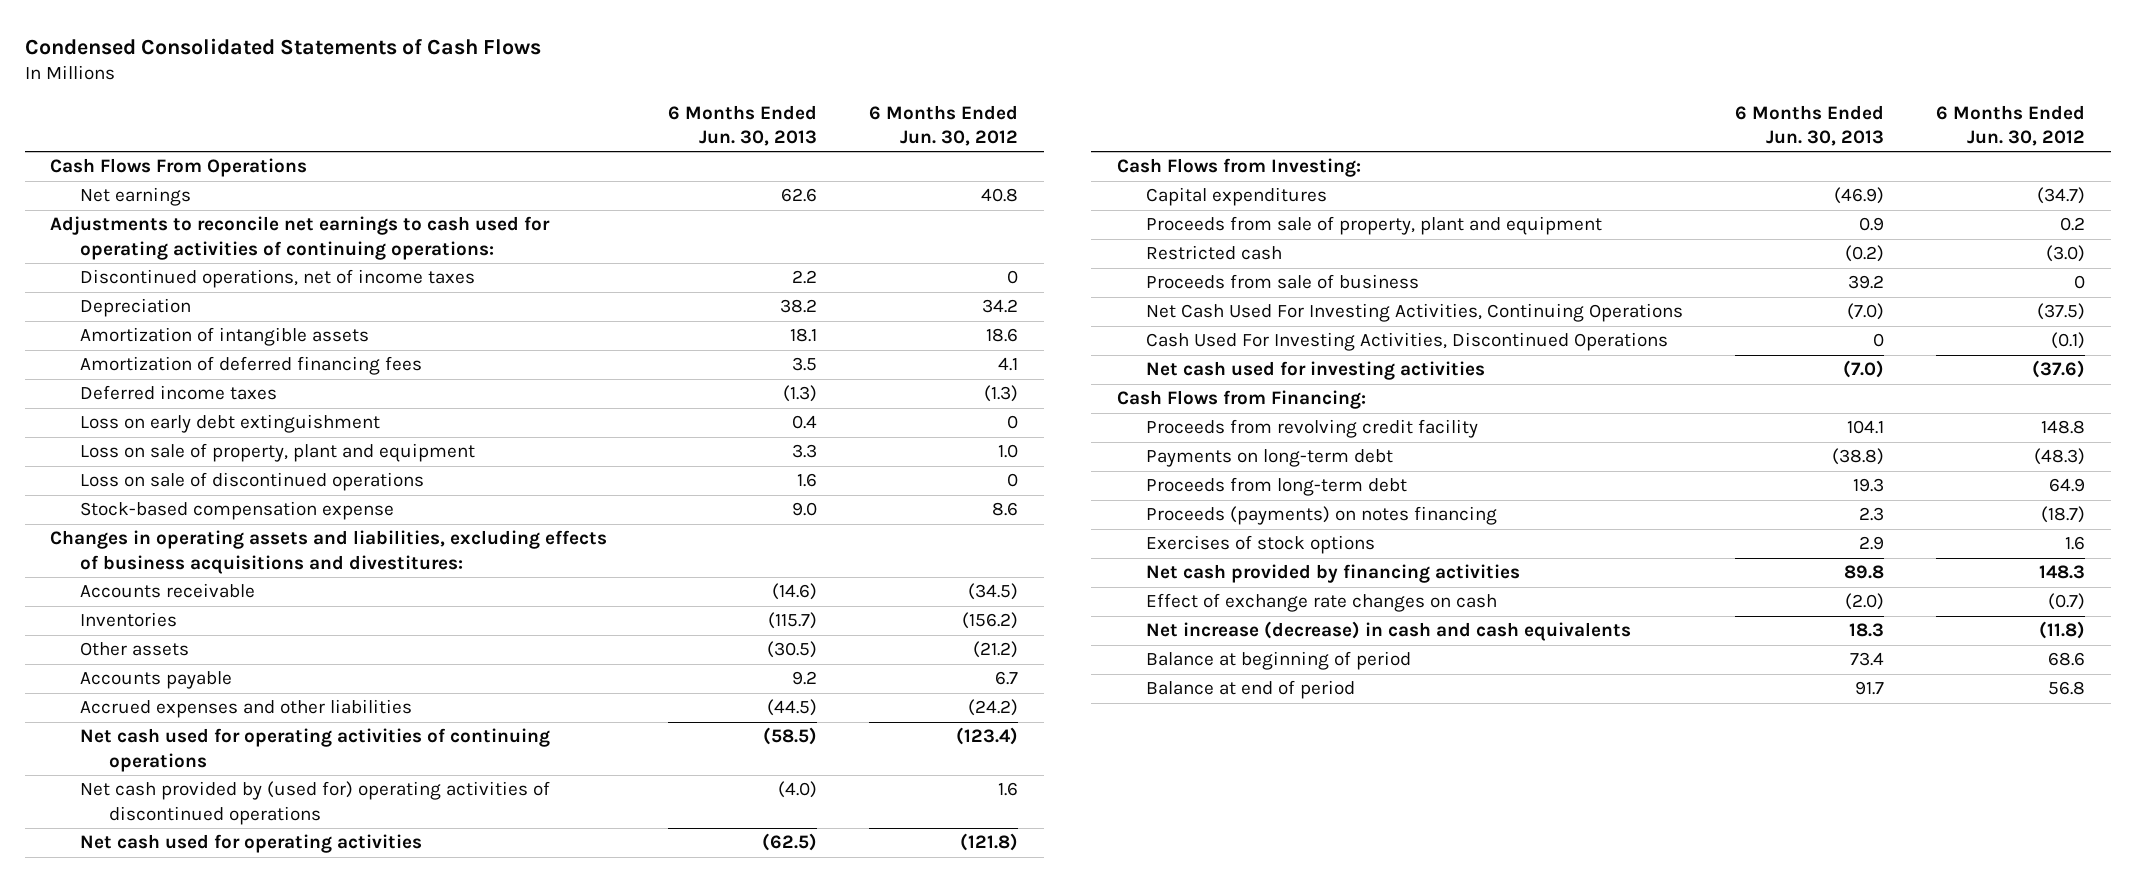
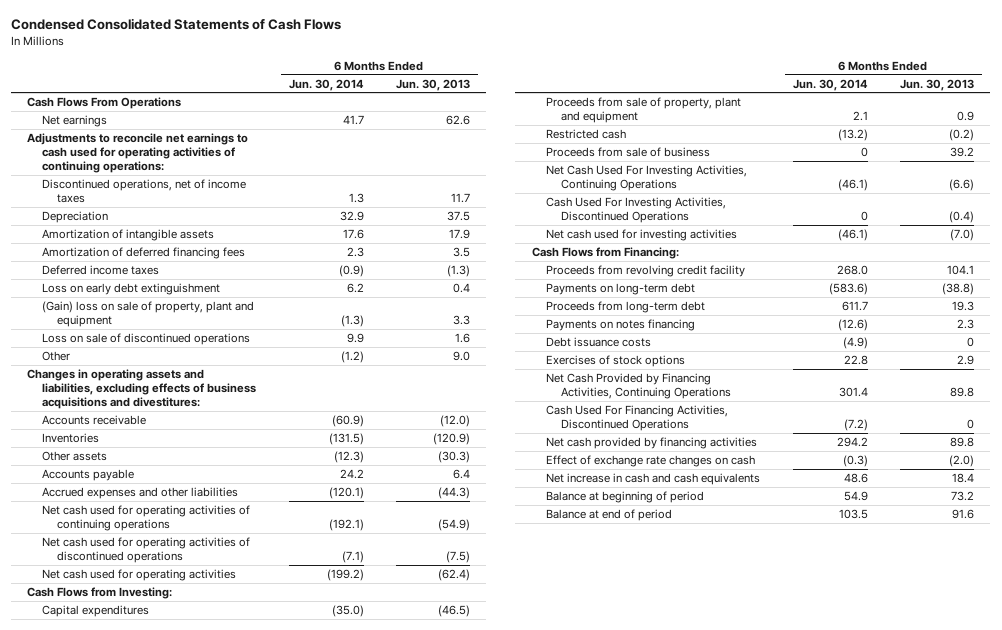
[869,104,1019,146] 6 Months Ended Jun. 30, 2012 -> none
none -> [288,78,364,91] Jun. 30, 2014
[792,270,818,285] 2.2 -> [450,193,470,204] 11.7
[780,299,818,314] 38.2 -> [446,211,470,222] 37.5
[790,328,818,343] 18.1 -> [448,229,470,240] 17.9
[79,443,475,463] Loss on sale of property, plant and equipment -> [42,301,255,328] (Gain) loss on sale of property, plant and equipment
[79,501,394,521] Stock-based compensation expense -> [42,351,71,362] Other
[772,583,818,601] (14.6) -> [439,415,470,428] (12.0)
[768,612,818,630] (115.7) -> [432,433,470,446] (120.9)
[767,641,818,659] (30.5) -> [437,451,470,464] (30.3)
[792,671,818,686] 9.2 -> [452,469,470,480] 6.4
[767,699,818,717] (44.5) -> [437,487,470,500] (44.3)
[763,727,818,746] (58.5) -> [437,519,470,532] (54.9)
[79,781,550,825] Net cash provided by (used for) operating activities of discontinued operations -> [42,537,251,564] Net cash used for operating activities of discontinued operations
[778,781,818,799] (4.0) -> [445,551,470,564] (7.5)
[762,833,818,852] (62.5) -> [437,569,470,582] (62.4)
[1834,187,1885,205] (46.9) -> [437,605,470,618] (46.5)
[1847,303,1885,321] (7.0) -> [949,179,975,192] (6.6)
[1873,333,1885,348] 0 -> [949,211,975,224] (0.4)
[1146,506,1498,526] Proceeds (payments) on notes financing -> [546,319,696,332] Payments on notes financing
none -> [546,337,652,348] Debt issuance costs
none -> [546,373,732,400] Net Cash Provided by Financing Activities, Continuing Operations
none -> [546,405,729,432] Cash Used For Financing Activities, Discontinued Operations
[1146,621,1632,642] Net increase (decrease) in cash and cash equivalents -> [546,473,761,486] Net increase in cash and cash equivalents
[1849,623,1885,638] 18.3 -> [952,473,975,484] 18.4
[1850,652,1885,667] 73.4 -> [951,491,975,502] 73.2
[1855,681,1885,696] 91.7 -> [952,509,975,520] 91.6

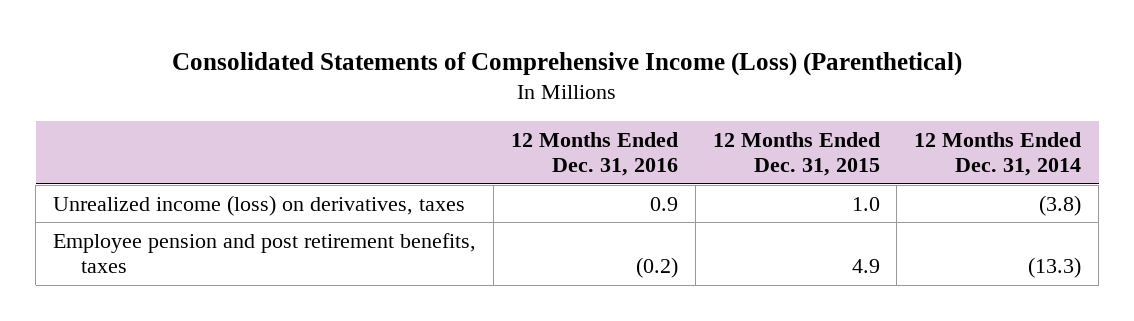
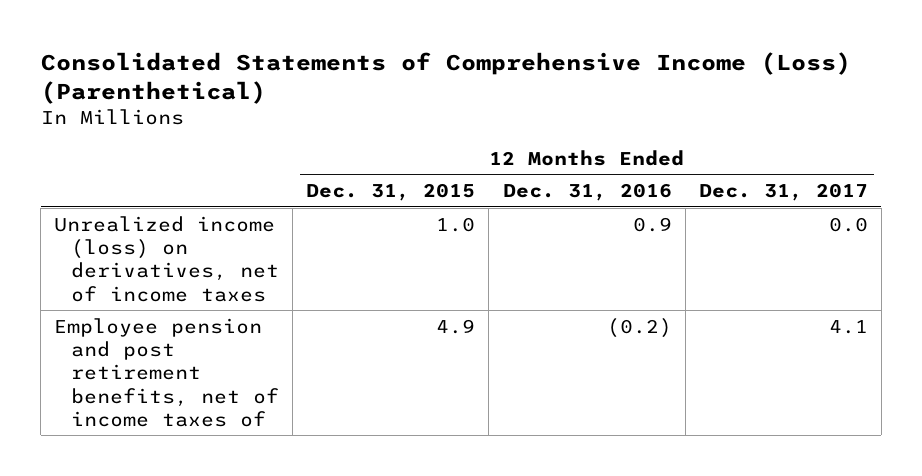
[914,131,1082,177] 12 Months Ended Dec. 31, 2014 -> none
none -> [698,183,868,202] Dec. 31, 2017
[53,194,466,216] Unrealized income (loss) on derivatives, taxes -> [54,215,280,302] Unrealized income (loss) on derivatives, net of income taxes
[53,232,477,274] Employee pension and post retirement benefits, taxes -> [54,317,280,427] Employee pension and post retirement benefits, net of income taxes of

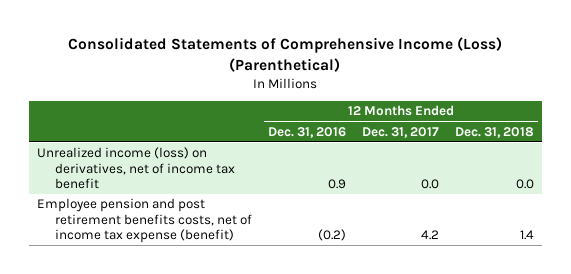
[306,183,476,202] Dec. 31, 2015 -> none
none -> [455,126,535,138] Dec. 31, 2018
[54,215,280,302] Unrealized income (loss) on derivatives, net of income taxes -> [36,147,235,190] Unrealized income (loss) on derivatives, net of income tax benefit
[54,317,280,427] Employee pension and post retirement benefits, net of income taxes of -> [36,198,252,244] Employee pension and post retirement benefits costs, net of income tax expense (benefit)
[828,319,868,334] 4.1 -> [420,230,439,241] 4.2

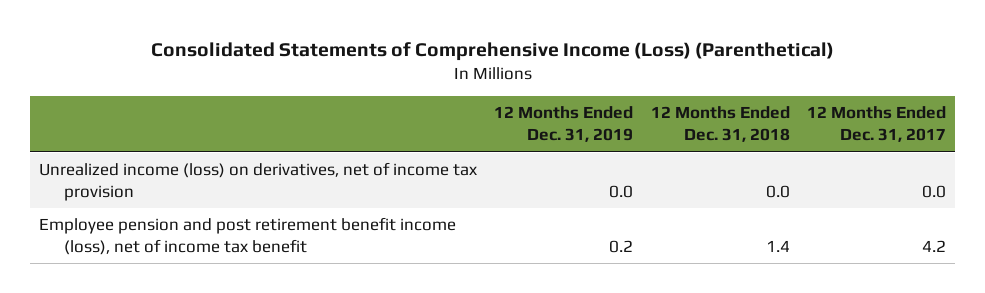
[267,126,346,138] Dec. 31, 2016 -> none
none -> [494,106,634,143] 12 Months Ended Dec. 31, 2019
[36,147,235,190] Unrealized income (loss) on derivatives, net of income tax benefit -> [38,162,477,202] Unrealized income (loss) on derivatives, net of income tax provision
[36,198,252,244] Employee pension and post retirement benefits costs, net of income tax expense (benefit) -> [38,217,456,256] Employee pension and post retirement benefit income (loss), net of income tax benefit

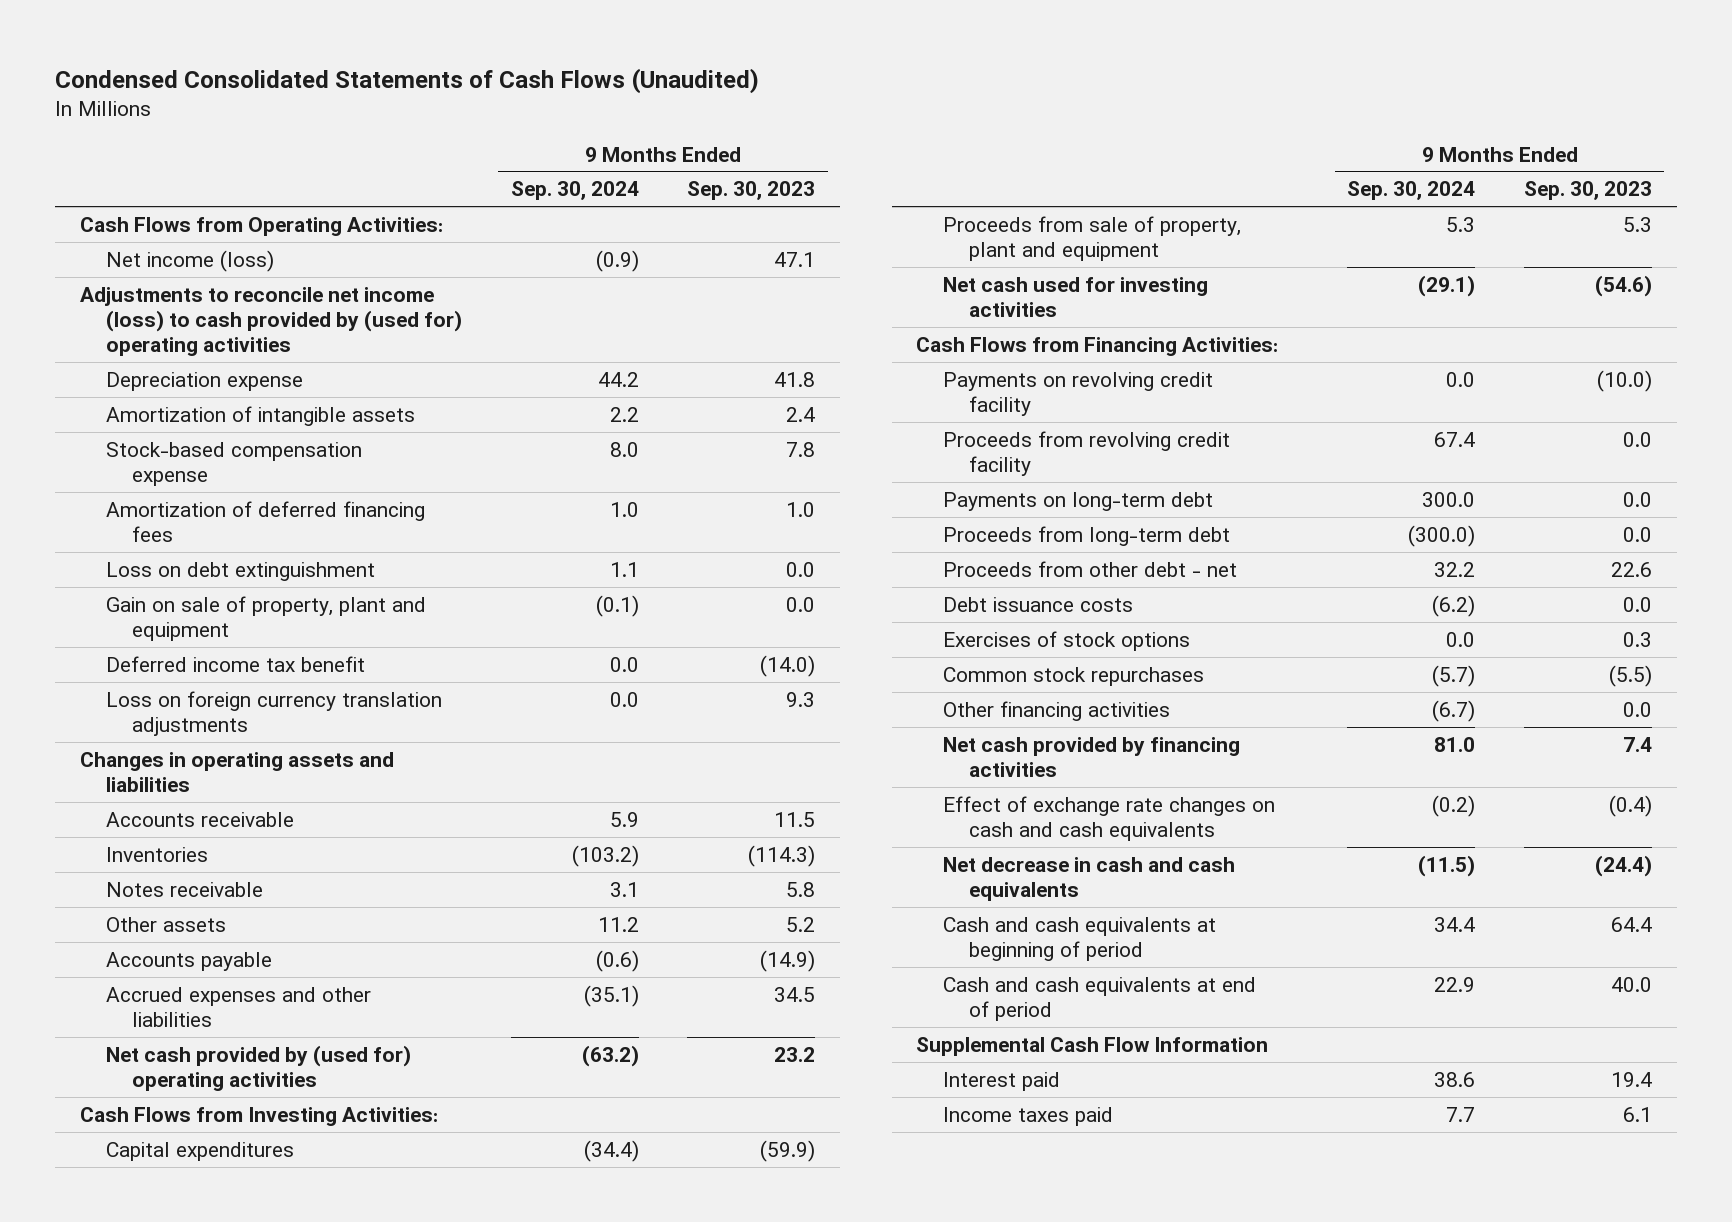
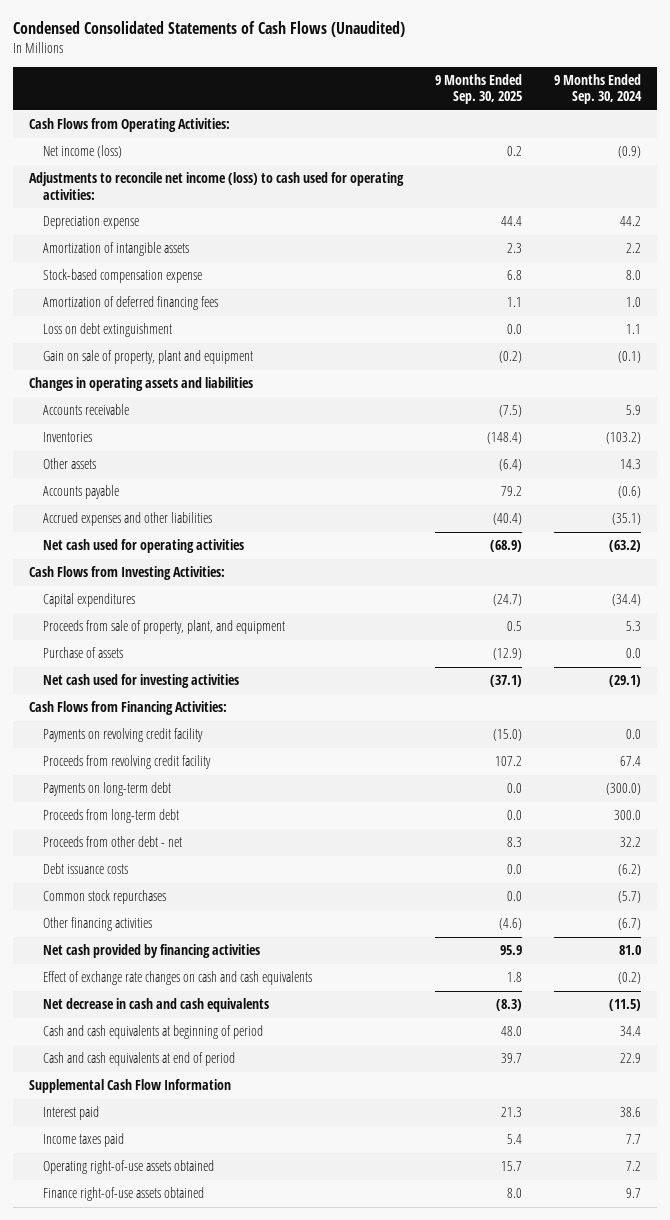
[687,181,816,201] Sep. 30, 2023 -> none
none -> [435,74,523,105] 9 Months Ended Sep. 30, 2025
[79,286,462,357] Adjustments to reconcile net income (loss) to cash provided by (used for) operating activities -> [28,172,404,200] Adjustments to reconcile net income (loss) to cash used for operating activities:
[105,655,365,672] Deferred income tax benefit -> none
[105,690,442,736] Loss on foreign currency translation adjustments -> none
[105,881,263,897] Notes receivable -> none
[597,916,639,932] 11.2 -> [620,459,642,470] 14.3
[105,1044,411,1091] Net cash provided by (used for) operating activities -> [43,539,245,554] Net cash used for operating activities
[942,215,1241,261] Proceeds from sale of property, plant and equipment -> [43,620,286,635] Proceeds from sale of property, plant, and equipment
none -> [43,647,124,659] Purchase of assets
[1422,491,1476,507] 300.0 -> [606,783,642,796] (300.0)
[1408,524,1476,547] (300.0) -> [614,810,642,821] 300.0
[942,630,1190,651] Exercises of stock options -> none
none -> [43,1160,215,1175] Operating right-of-use assets obtained
none -> [43,1187,205,1202] Finance right-of-use assets obtained

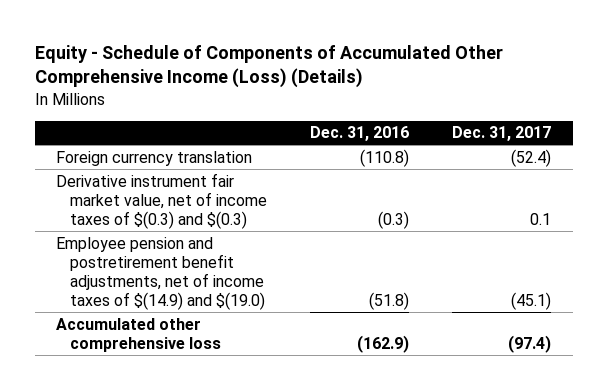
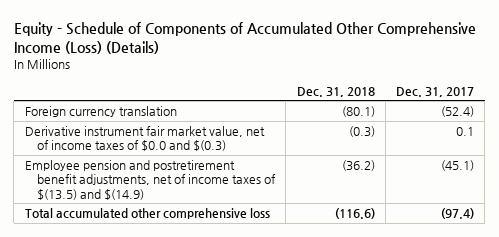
[309,126,409,142] Dec. 31, 2016 -> none
none -> [296,86,375,97] Dec. 31, 2018
[56,172,267,229] Derivative instrument fair market value, net of income taxes of $(0.3) and $(0.3) -> [24,126,265,152] Derivative instrument fair market value, net of income taxes of $0.0 and $(0.3)
[56,236,265,310] Employee pension and postretirement benefit adjustments, net of income taxes of $(14.9) and $(19.0) -> [24,160,277,200] Employee pension and postretirement benefit adjustments, net of income taxes of $(13.5) and $(14.9)
[56,317,221,352] Accumulated other comprehensive loss -> [24,208,270,220] Total accumulated other comprehensive loss

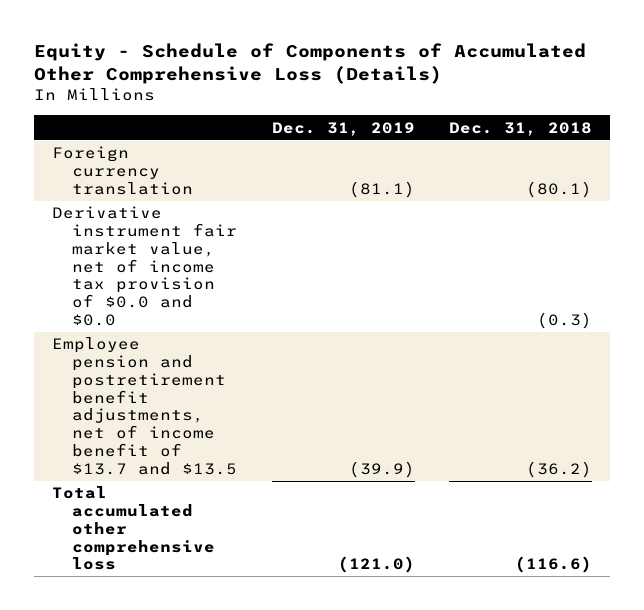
[13,21,476,54] Equity - Schedule of Components of Accumulated Other Comprehensive Income (Loss) (Details) -> [34,43,587,85] Equity - Schedule of Components of Accumulated Other Comprehensive Loss (Details)
[396,86,475,97] Dec. 31, 2017 -> none
none -> [271,121,415,136] Dec. 31, 2019
[24,126,265,152] Derivative instrument fair market value, net of income taxes of $0.0 and $(0.3) -> [51,206,237,326] Derivative instrument fair market value, net of income tax provision of $0.0 and $0.0
[24,160,277,200] Employee pension and postretirement benefit adjustments, net of income taxes of $(13.5) and $(14.9) -> [51,337,237,475] Employee pension and postretirement benefit adjustments, net of income benefit of $13.7 and $13.5

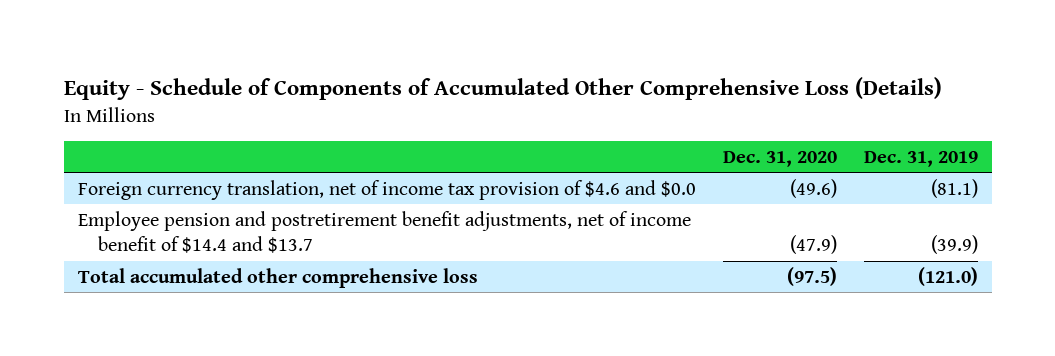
[449,121,593,136] Dec. 31, 2018 -> none
none -> [722,151,837,168] Dec. 31, 2020
[51,206,237,326] Derivative instrument fair market value, net of income tax provision of $0.0 and $0.0 -> none
[51,146,193,195] Foreign currency translation -> [77,179,696,200] Foreign currency translation, net of income tax provision of $4.6 and $0.0
[51,337,237,475] Employee pension and postretirement benefit adjustments, net of income benefit of $13.7 and $13.5 -> [77,210,691,254] Employee pension and postretirement benefit adjustments, net of income benefit of $14.4 and $13.7

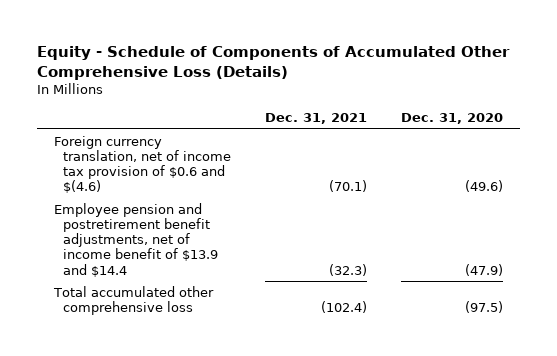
[863,151,978,168] Dec. 31, 2019 -> none
none -> [265,113,368,125] Dec. 31, 2021
[77,179,696,200] Foreign currency translation, net of income tax provision of $4.6 and $0.0 -> [54,135,232,194] Foreign currency translation, net of income tax provision of $0.6 and $(4.6)
[77,210,691,254] Employee pension and postretirement benefit adjustments, net of income benefit of $14.4 and $13.7 -> [54,202,219,277] Employee pension and postretirement benefit adjustments, net of income benefit of $13.9 and $14.4

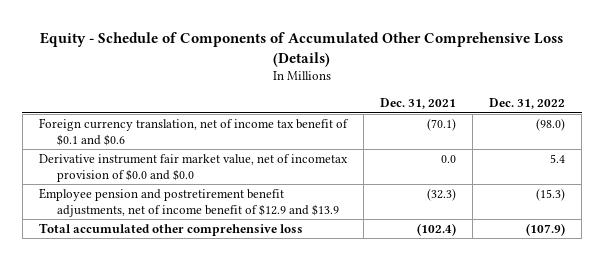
[401,113,504,125] Dec. 31, 2020 -> none
none -> [489,98,566,110] Dec. 31, 2022
[54,135,232,194] Foreign currency translation, net of income tax provision of $0.6 and $(4.6) -> [38,117,349,146] Foreign currency translation, net of income tax benefit of $0.1 and $0.6
none -> [38,153,348,182] Derivative instrument fair market value, net of incometax provision of $0.0 and $0.0
[54,202,219,277] Employee pension and postretirement benefit adjustments, net of income benefit of $13.9 and $14.4 -> [38,187,340,217] Employee pension and postretirement benefit adjustments, net of income benefit of $12.9 and $13.9

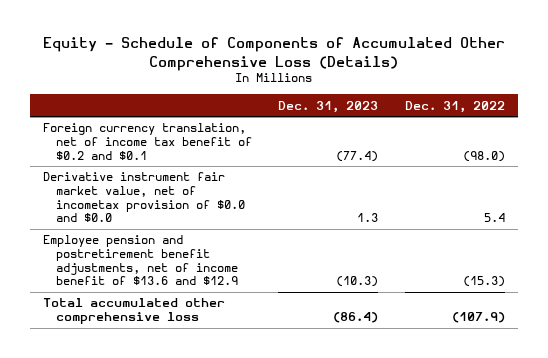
[379,98,456,110] Dec. 31, 2021 -> none
none -> [278,100,379,113] Dec. 31, 2023
[38,117,349,146] Foreign currency translation, net of income tax benefit of $0.1 and $0.6 -> [43,123,252,160] Foreign currency translation, net of income tax benefit of $0.2 and $0.1
[38,187,340,217] Employee pension and postretirement benefit adjustments, net of income benefit of $12.9 and $13.9 -> [43,235,238,286] Employee pension and postretirement benefit adjustments, net of income benefit of $13.6 and $12.9

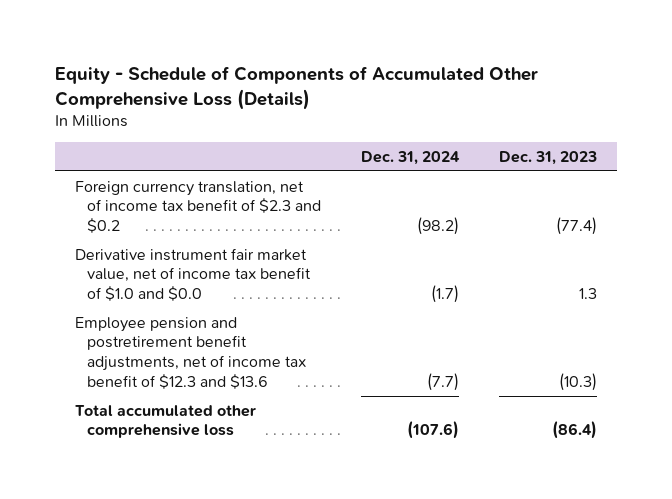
[404,100,505,113] Dec. 31, 2022 -> none
none -> [360,150,460,165] Dec. 31, 2024
[43,123,252,160] Foreign currency translation, net of income tax benefit of $0.2 and $0.1 -> [75,180,321,234] Foreign currency translation, net of income tax benefit of $2.3 and $0.2
[43,172,245,223] Derivative instrument fair market value, net of incometax provision of $0.0 and $0.0 -> [75,247,311,302] Derivative instrument fair market value, net of income tax benefit of $1.0 and $0.0
[43,235,238,286] Employee pension and postretirement benefit adjustments, net of income benefit of $13.6 and $12.9 -> [75,316,306,390] Employee pension and postretirement benefit adjustments, net of income tax benefit of $12.3 and $13.6

